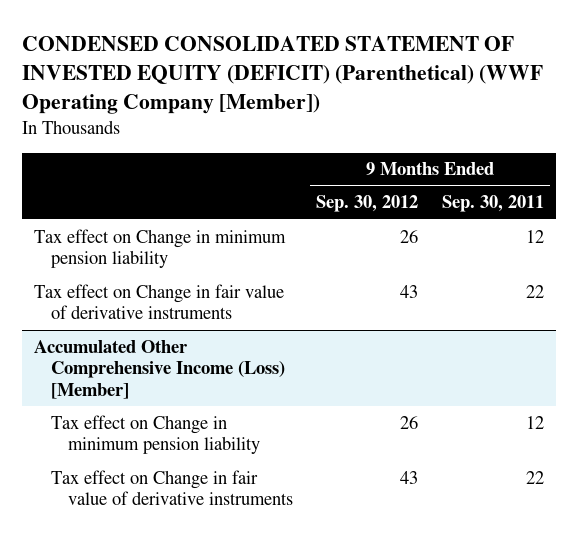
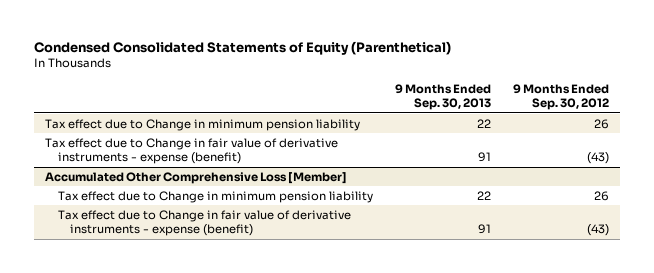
[21,35,543,114] CONDENSED CONSOLIDATED STATEMENT OF INVESTED EQUITY (DEFICIT) (Parenthetical) (WWF Operating Company [Member]) -> [34,40,452,55] Condensed Consolidated Statements of Equity (Parenthetical)
[441,195,544,213] Sep. 30, 2011 -> none
none -> [394,83,491,111] 9 Months Ended Sep. 30, 2013
[33,228,286,269] Tax effect on Change in minimum pension liability -> [45,118,361,131] Tax effect due to Change in minimum pension liability
[33,283,284,320] Tax effect on Change in fair value of derivative instruments -> [45,137,339,165] Tax effect due to Change in fair value of derivative instruments - expense (benefit)
[400,284,419,298] 43 -> [586,152,609,165] (43)
[33,339,285,400] Accumulated Other Comprehensive Income (Loss) [Member] -> [45,171,348,184] Accumulated Other Comprehensive Loss [Member]
[50,414,260,455] Tax effect on Change in minimum pension liability -> [57,190,373,203] Tax effect due to Change in minimum pension liability
[50,469,293,506] Tax effect on Change in fair value of derivative instruments -> [57,209,351,237] Tax effect due to Change in fair value of derivative instruments - expense (benefit)
[400,470,419,484] 43 -> [586,224,609,237] (43)

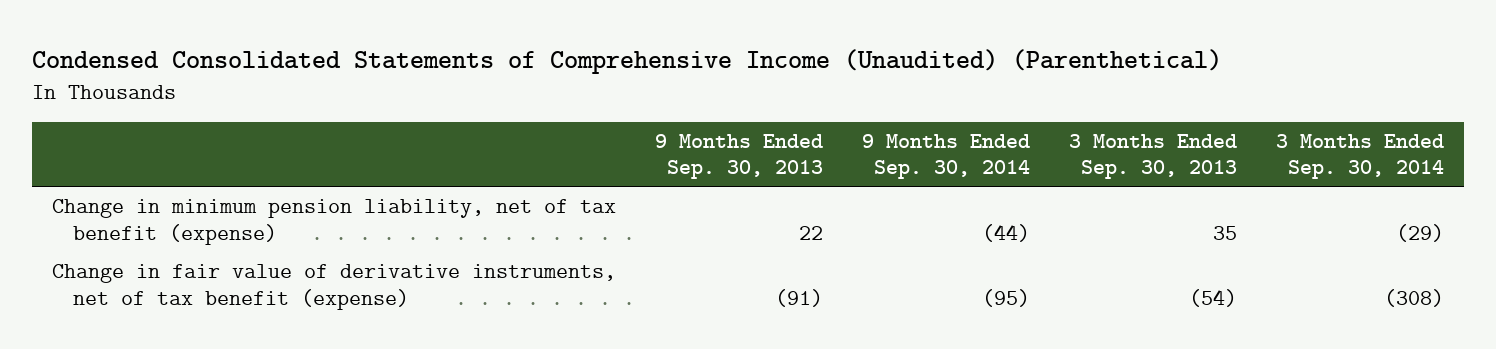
[34,40,452,55] Condensed Consolidated Statements of Equity (Parenthetical) -> [32,48,1223,74] Condensed Consolidated Statements of Comprehensive Income (Unaudited) (Parenthetical)
[512,83,609,111] 9 Months Ended Sep. 30, 2012 -> none
none -> [862,133,1031,180] 9 Months Ended Sep. 30, 2014
none -> [1069,133,1238,180] 3 Months Ended Sep. 30, 2013
none -> [1276,133,1445,180] 3 Months Ended Sep. 30, 2014
[45,171,348,184] Accumulated Other Comprehensive Loss [Member] -> none
[57,190,373,203] Tax effect due to Change in minimum pension liability -> none
[57,209,351,237] Tax effect due to Change in fair value of derivative instruments - expense (benefit) -> none
[45,118,361,131] Tax effect due to Change in minimum pension liability -> [51,199,616,245] Change in minimum pension liability, net of tax benefit (expense)
[45,137,339,165] Tax effect due to Change in fair value of derivative instruments - expense (benefit) -> [51,264,616,310] Change in fair value of derivative instruments, net of tax benefit (expense)
[477,152,491,163] 91 -> [774,288,823,307] (91)

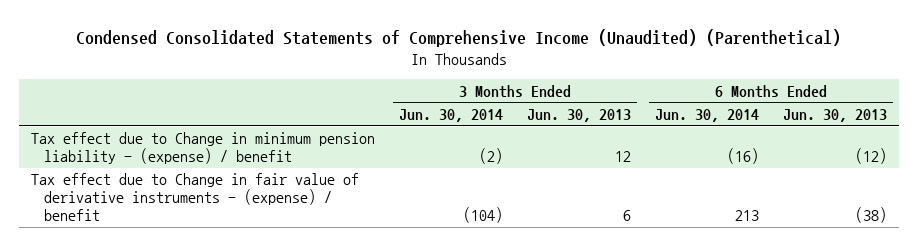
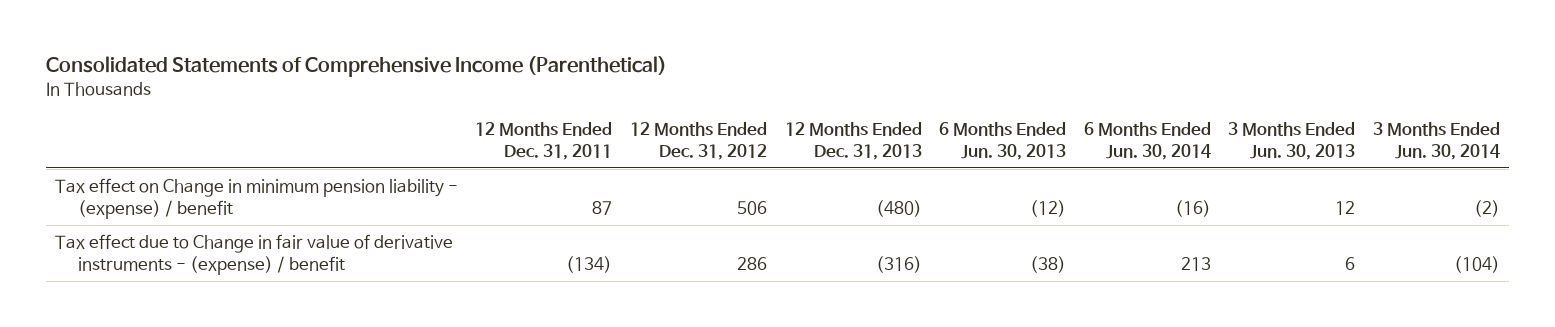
[76,29,842,48] Condensed Consolidated Statements of Comprehensive Income (Unaudited) (Parenthetical) -> [46,56,668,78] Consolidated Statements of Comprehensive Income (Parenthetical)
none -> [475,122,613,160] 12 Months Ended Dec. 31, 2011
none -> [630,122,768,160] 12 Months Ended Dec. 31, 2012
none -> [784,122,922,160] 12 Months Ended Dec. 31, 2013
[31,132,376,165] Tax effect due to Change in minimum pension liability - (expense) / benefit -> [54,178,458,220] Tax effect on Change in minimum pension liability - (expense) / benefit

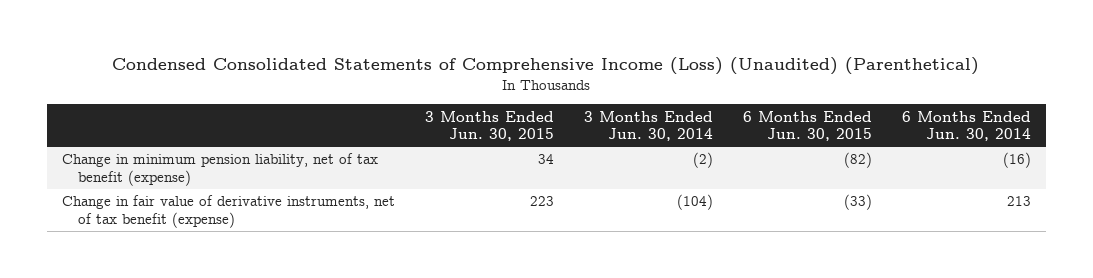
[46,56,668,78] Consolidated Statements of Comprehensive Income (Parenthetical) -> [112,56,980,75] Condensed Consolidated Statements of Comprehensive Income (Loss) (Unaudited) (Parenthetical)
[475,122,613,160] 12 Months Ended Dec. 31, 2011 -> none
[630,122,768,160] 12 Months Ended Dec. 31, 2012 -> none
[784,122,922,160] 12 Months Ended Dec. 31, 2013 -> none
[939,122,1067,160] 6 Months Ended Jun. 30, 2013 -> none
[1228,122,1356,160] 3 Months Ended Jun. 30, 2013 -> none
none -> [424,110,554,142] 3 Months Ended Jun. 30, 2015
none -> [742,110,872,142] 6 Months Ended Jun. 30, 2015
[54,178,458,220] Tax effect on Change in minimum pension liability - (expense) / benefit -> [61,153,378,187] Change in minimum pension liability, net of tax benefit (expense)
[54,234,453,276] Tax effect due to Change in fair value of derivative instruments - (expense) / benefit -> [61,195,395,229] Change in fair value of derivative instruments, net of tax benefit (expense)

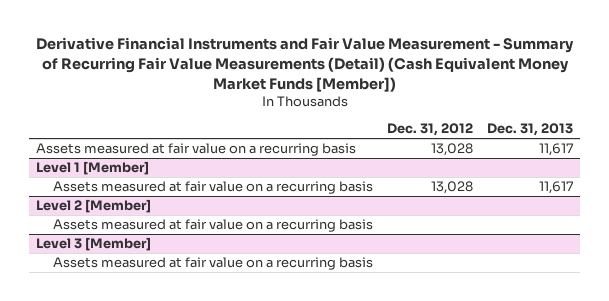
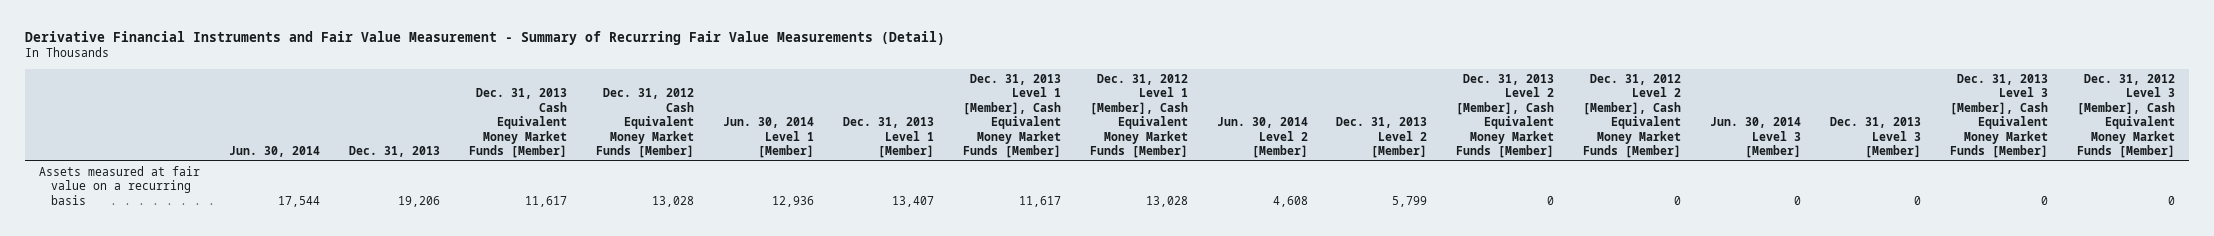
[35,36,574,92] Derivative Financial Instruments and Fair Value Measurement - Summary of Recurring Fair Value Measurements (Detail) (Cash Equivalent Money Market Funds [Member]) -> [24,31,945,46] Derivative Financial Instruments and Fair Value Measurement - Summary of Recurring Fair Value Measurements (Detail)
[386,123,473,137] Dec. 31, 2012 -> none
none -> [229,146,321,158] Jun. 30, 2014
none -> [468,88,567,159] Dec. 31, 2013 Cash Equivalent Money Market Funds [Member]
none -> [595,88,694,159] Dec. 31, 2012 Cash Equivalent Money Market Funds [Member]
none -> [722,117,814,159] Jun. 30, 2014 Level 1 [Member]
none -> [842,117,934,159] Dec. 31, 2013 Level 1 [Member]
none -> [962,73,1061,159] Dec. 31, 2013 Level 1 [Member], Cash Equivalent Money Market Funds [Member]
none -> [1089,73,1188,159] Dec. 31, 2012 Level 1 [Member], Cash Equivalent Money Market Funds [Member]
none -> [1216,117,1308,159] Jun. 30, 2014 Level 2 [Member]
none -> [1336,117,1428,159] Dec. 31, 2013 Level 2 [Member]
none -> [1456,73,1555,159] Dec. 31, 2013 Level 2 [Member], Cash Equivalent Money Market Funds [Member]
none -> [1583,73,1682,159] Dec. 31, 2012 Level 2 [Member], Cash Equivalent Money Market Funds [Member]
none -> [1710,117,1802,159] Jun. 30, 2014 Level 3 [Member]
none -> [1830,117,1922,159] Dec. 31, 2013 Level 3 [Member]
none -> [1950,73,2049,159] Dec. 31, 2013 Level 3 [Member], Cash Equivalent Money Market Funds [Member]
none -> [2077,73,2176,159] Dec. 31, 2012 Level 3 [Member], Cash Equivalent Money Market Funds [Member]
[36,161,150,176] Level 1 [Member] -> none
[52,181,373,195] Assets measured at fair value on a recurring basis -> none
[36,199,152,214] Level 2 [Member] -> none
[52,219,373,233] Assets measured at fair value on a recurring basis -> none
[36,237,152,252] Level 3 [Member] -> none
[52,257,373,271] Assets measured at fair value on a recurring basis -> none
[539,143,574,157] 11,617 -> [398,195,441,207] 19,206

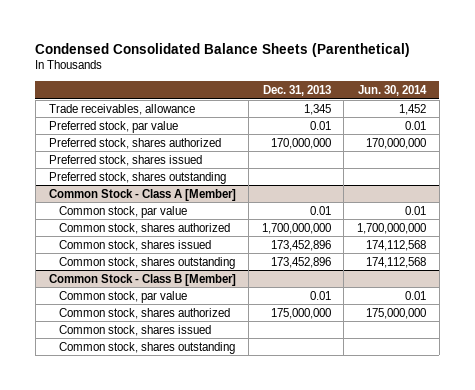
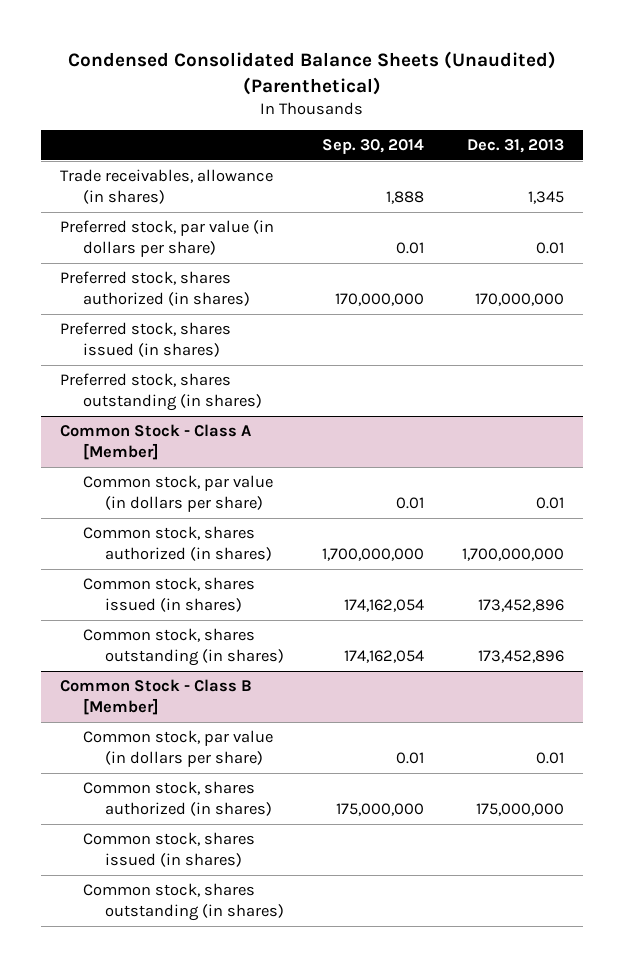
[35,42,411,57] Condensed Consolidated Balance Sheets (Parenthetical) -> [67,51,556,95] Condensed Consolidated Balance Sheets (Unaudited) (Parenthetical)
[357,84,427,96] Jun. 30, 2014 -> none
none -> [322,139,425,155] Sep. 30, 2014
[48,103,195,115] Trade receivables, allowance -> [59,168,273,204] Trade receivables, allowance (in shares)
[48,120,178,133] Preferred stock, par value -> [59,219,274,257] Preferred stock, par value (in dollars per share)
[48,137,221,149] Preferred stock, shares authorized -> [59,270,250,306] Preferred stock, shares authorized (in shares)
[48,154,202,166] Preferred stock, shares issued -> [59,321,231,357] Preferred stock, shares issued (in shares)
[48,171,226,184] Preferred stock, shares outstanding -> [59,372,262,411] Preferred stock, shares outstanding (in shares)
[59,205,188,218] Common stock, par value -> [82,474,273,512] Common stock, par value (in dollars per share)
[59,222,231,234] Common stock, shares authorized -> [82,525,273,561] Common stock, shares authorized (in shares)
[59,239,212,251] Common stock, shares issued -> [82,576,255,612] Common stock, shares issued (in shares)
[59,256,236,269] Common stock, shares outstanding -> [82,627,285,666] Common stock, shares outstanding (in shares)
[59,290,188,303] Common stock, par value -> [82,729,273,767] Common stock, par value (in dollars per share)
[59,307,231,319] Common stock, shares authorized -> [82,780,273,816] Common stock, shares authorized (in shares)
[59,324,212,336] Common stock, shares issued -> [82,831,255,867] Common stock, shares issued (in shares)
[59,341,236,354] Common stock, shares outstanding -> [82,882,285,921] Common stock, shares outstanding (in shares)

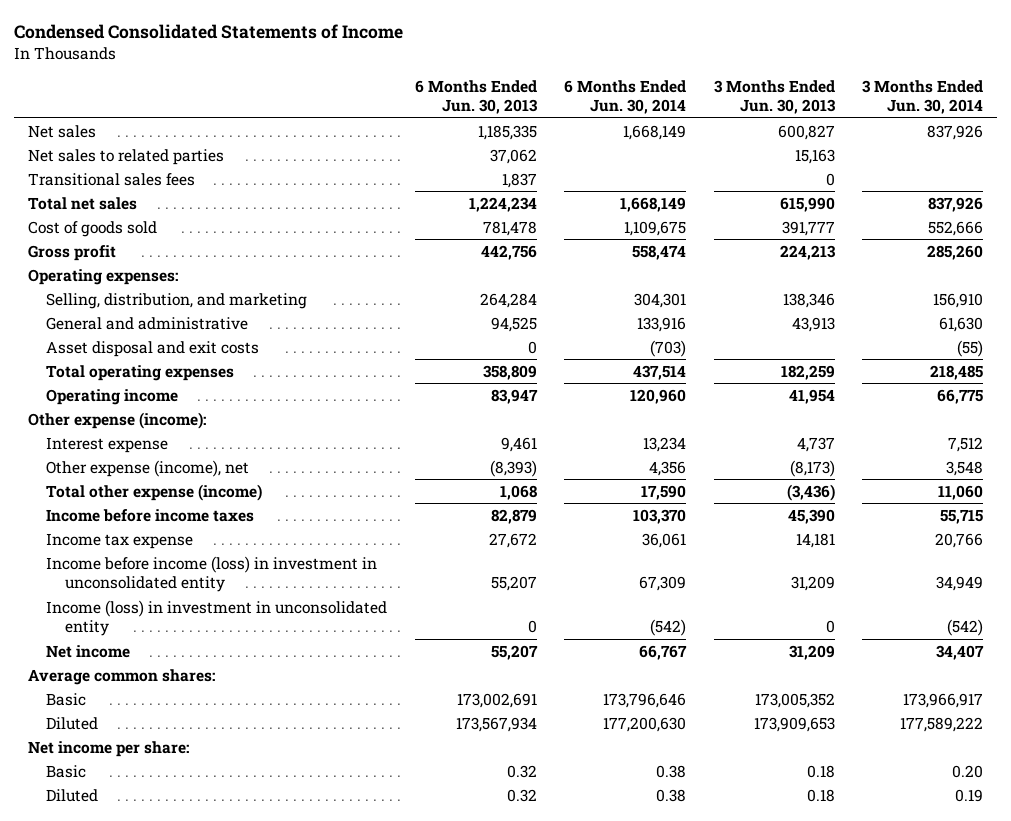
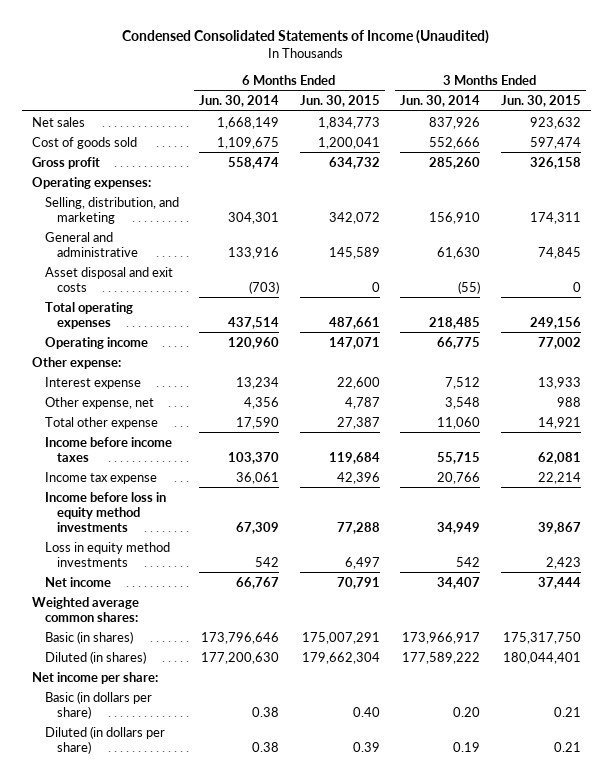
[14,24,404,40] Condensed Consolidated Statements of Income -> [122,30,490,45] Condensed Consolidated Statements of Income (Unaudited)
[414,79,538,115] 6 Months Ended Jun. 30, 2013 -> none
[713,79,836,115] 3 Months Ended Jun. 30, 2013 -> none
none -> [299,95,380,108] Jun. 30, 2015
none -> [500,95,581,108] Jun. 30, 2015
[27,148,224,165] Net sales to related parties -> none
[27,172,195,186] Transitional sales fees -> none
[27,196,137,210] Total net sales -> none
[27,411,206,429] Other expense (income): -> [32,356,122,369] Other expense:
[46,459,250,477] Other expense (income), net -> [44,396,154,409] Other expense, net
[46,483,263,501] Total other expense (income) -> [44,416,158,429] Total other expense
[46,599,388,637] Income (loss) in investment in unconsolidated entity -> none
[46,555,378,593] Income before income (loss) in investment in unconsolidated entity -> [44,491,166,532] Income before loss in equity method investments
none -> [44,541,170,567] Loss in equity method investments
[27,668,215,685] Average common shares: -> [32,596,140,622] Weighted average common shares:
[46,692,87,706] Basic -> [44,630,133,644] Basic (in shares)
[46,716,99,730] Diluted -> [44,650,146,664] Diluted (in shares)
[46,764,87,778] Basic -> [44,690,152,719] Basic (in dollars per share)
[46,788,99,802] Diluted -> [44,725,165,754] Diluted (in dollars per share)

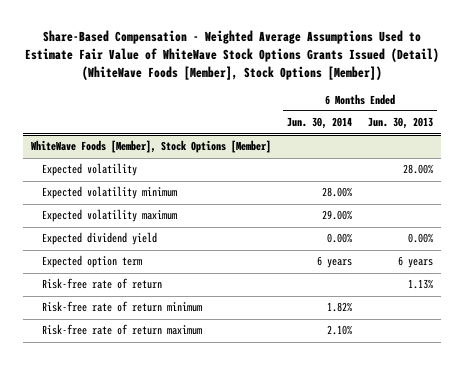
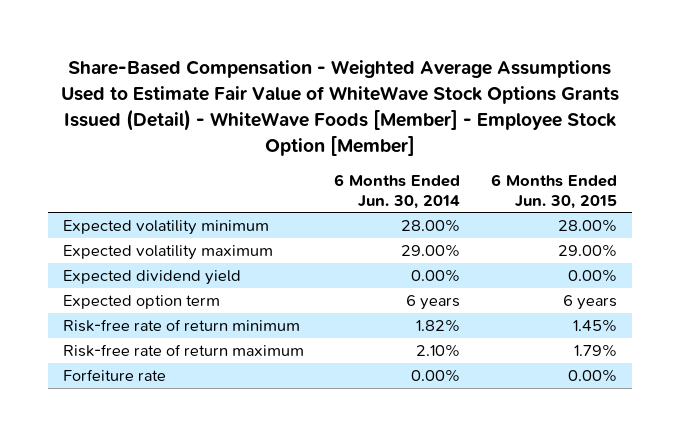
[25,30,440,80] Share-Based Compensation - Weighted Average Assumptions Used to Estimate Fair Value of WhiteWave Stock Options Grants Issued (Detail) (WhiteWave Foods [Member], Stock Options [Member]) -> [60,59,619,156] Share-Based Compensation - Weighted Average Assumptions Used to Estimate Fair Value of WhiteWave Stock Options Grants Issued (Detail) - WhiteWave Foods [Member] - Employee Stock Option [Member]
[368,117,434,130] Jun. 30, 2013 -> none
none -> [490,174,617,209] 6 Months Ended Jun. 30, 2015
[31,140,272,154] WhiteWave Foods [Member], Stock Options [Member] -> none
[41,163,137,177] Expected volatility -> none
[41,278,162,290] Risk-free rate of return -> none
none -> [63,368,167,381] Forfeiture rate

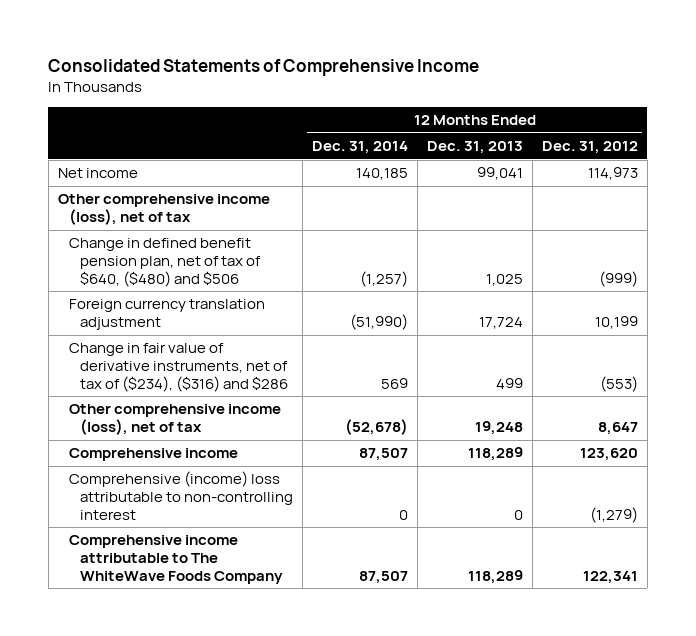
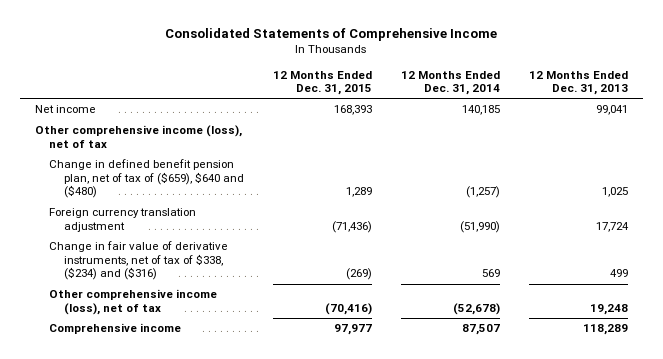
[541,141,638,155] Dec. 31, 2012 -> none
none -> [273,70,373,96] 12 Months Ended Dec. 31, 2015
[68,238,261,287] Change in defined benefit pension plan, net of tax of $640, ($480) and $506 -> [49,159,245,199] Change in defined benefit pension plan, net of tax of ($659), $640 and ($480)
[68,343,288,392] Change in fair value of derivative instruments, net of tax of ($234), ($316) and $286 -> [49,241,229,281] Change in fair value of derivative instruments, net of tax of $338, ($234) and ($316)
[68,471,293,520] Comprehensive (income) loss attributable to non-controlling interest -> none
[68,535,283,584] Comprehensive income attributable to The WhiteWave Foods Company -> none

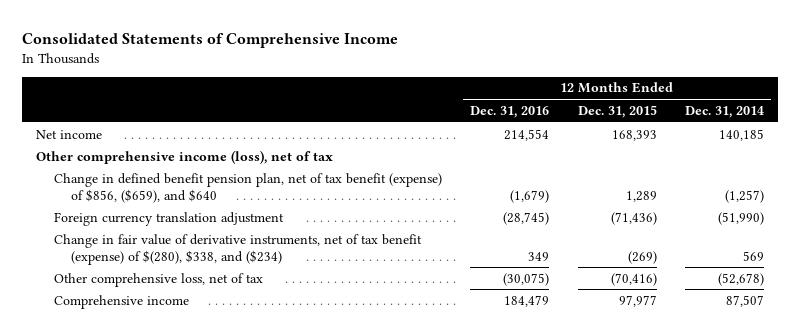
[529,70,629,96] 12 Months Ended Dec. 31, 2013 -> none
none -> [470,105,550,118] Dec. 31, 2016
[49,159,245,199] Change in defined benefit pension plan, net of tax of ($659), $640 and ($480) -> [53,172,442,203] Change in defined benefit pension plan, net of tax benefit (expense) of $856, ($659), and $640
[49,241,229,281] Change in fair value of derivative instruments, net of tax of $338, ($234) and ($316) -> [53,233,422,265] Change in fair value of derivative instruments, net of tax benefit (expense) of $(280), $338, and ($234)
[49,289,218,315] Other comprehensive income (loss), net of tax -> [53,272,263,287] Other comprehensive loss, net of tax

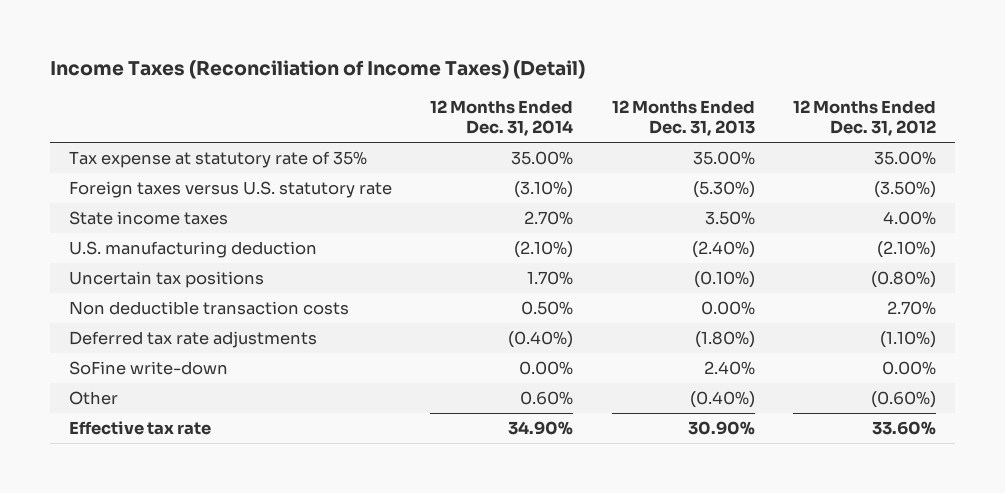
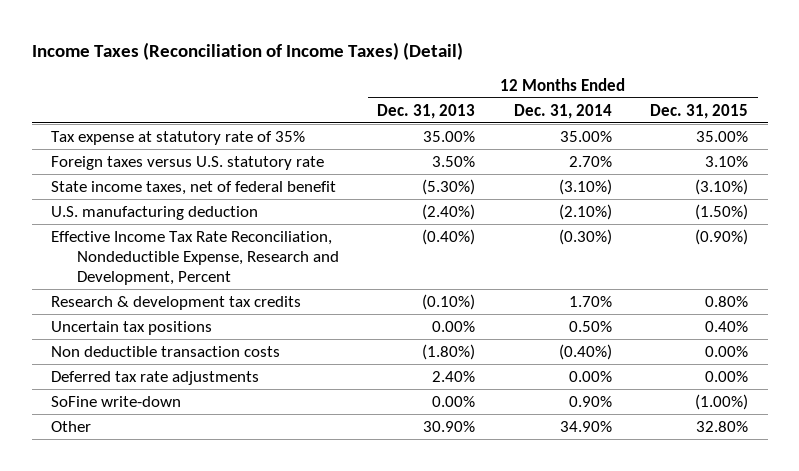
[793,99,937,136] 12 Months Ended Dec. 31, 2012 -> none
none -> [650,103,749,119] Dec. 31, 2015
[514,181,574,199] (3.10%) -> [568,155,612,167] 2.70%
[692,181,755,199] (5.30%) -> [432,155,476,167] 3.50%
[68,211,228,226] State income taxes -> [50,180,336,195] State income taxes, net of federal benefit
[524,211,574,226] 2.70% -> [558,178,612,195] (3.10%)
[704,211,755,226] 3.50% -> [422,178,476,195] (5.30%)
[68,421,211,436] Effective tax rate -> none
none -> [50,230,339,285] Effective Income Tax Rate Reconciliation, Nondeductible Expense, Research and Development, Percent
none -> [50,295,301,310] Research & development tax credits
[527,271,574,286] 1.70% -> [568,320,612,332] 0.50%
[693,271,755,289] (0.10%) -> [432,320,476,332] 0.00%
[521,301,574,316] 0.50% -> [558,343,612,360] (0.40%)
[700,301,755,316] 0.00% -> [422,343,476,360] (1.80%)
[508,331,574,349] (0.40%) -> [568,370,612,382] 0.00%
[694,331,755,349] (1.80%) -> [432,370,476,382] 2.40%
[519,361,574,376] 0.00% -> [568,395,612,407] 0.90%
[703,361,755,376] 2.40% -> [432,395,476,407] 0.00%
[520,391,574,406] 0.60% -> [559,420,612,432] 34.90%
[689,391,755,409] (0.40%) -> [423,420,476,432] 30.90%

